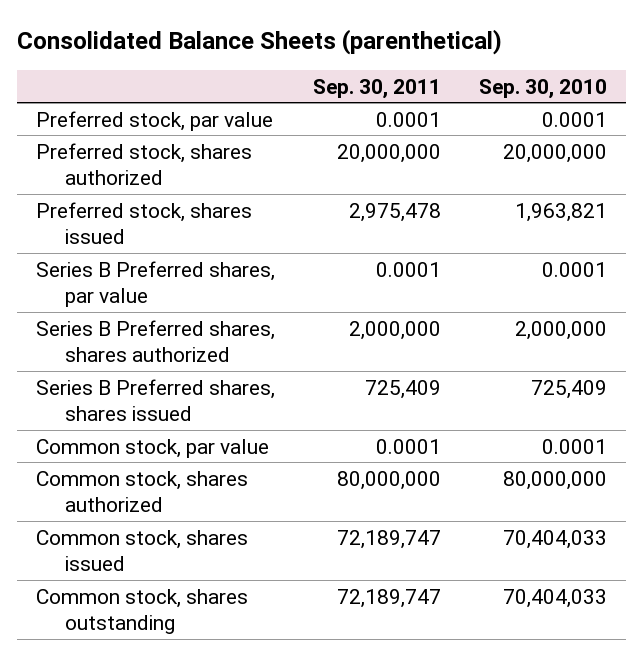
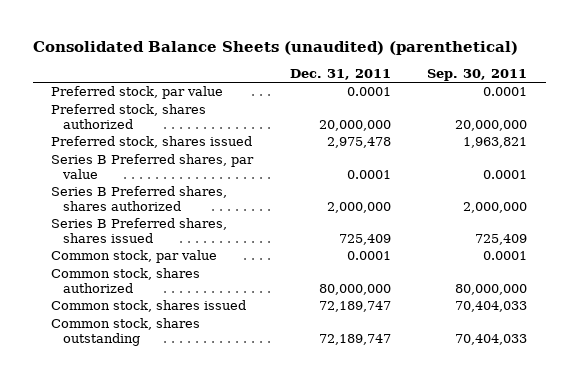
[16,29,502,56] Consolidated Balance Sheets (parenthetical) -> [32,41,518,56] Consolidated Balance Sheets (unaudited) (parenthetical)
[478,78,607,99] Sep. 30, 2010 -> none
none -> [289,68,391,80] Dec. 31, 2011
[348,202,441,222] 2,975,478 -> [463,137,528,149] 1,963,821
[336,529,441,549] 72,189,747 -> [455,301,528,313] 70,404,033
[336,588,441,608] 72,189,747 -> [455,333,528,345] 70,404,033

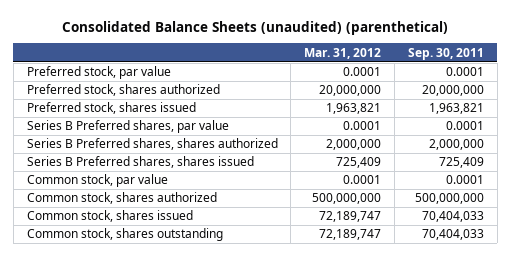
[289,68,391,80] Dec. 31, 2011 -> none
none -> [304,47,382,59] Mar. 31, 2012
[455,283,528,295] 80,000,000 -> [414,193,484,205] 500,000,000

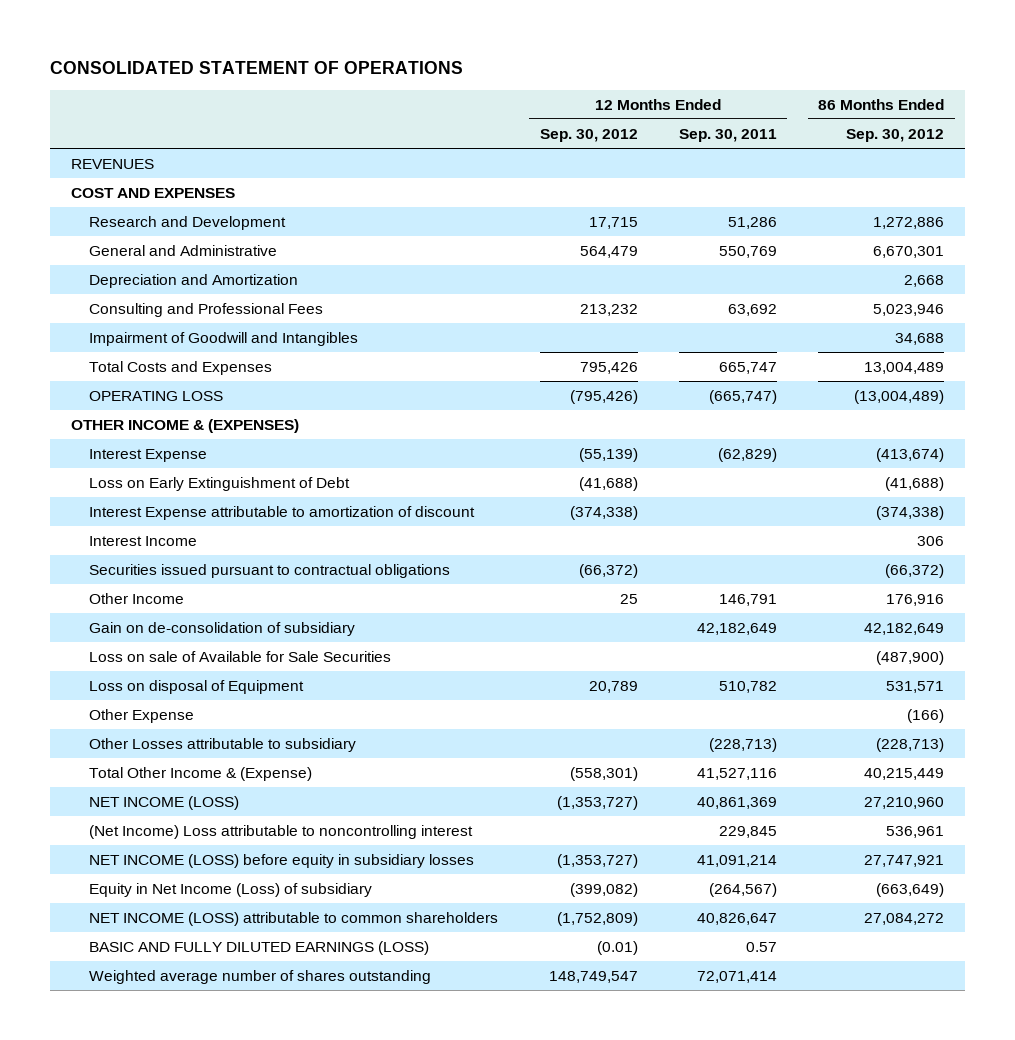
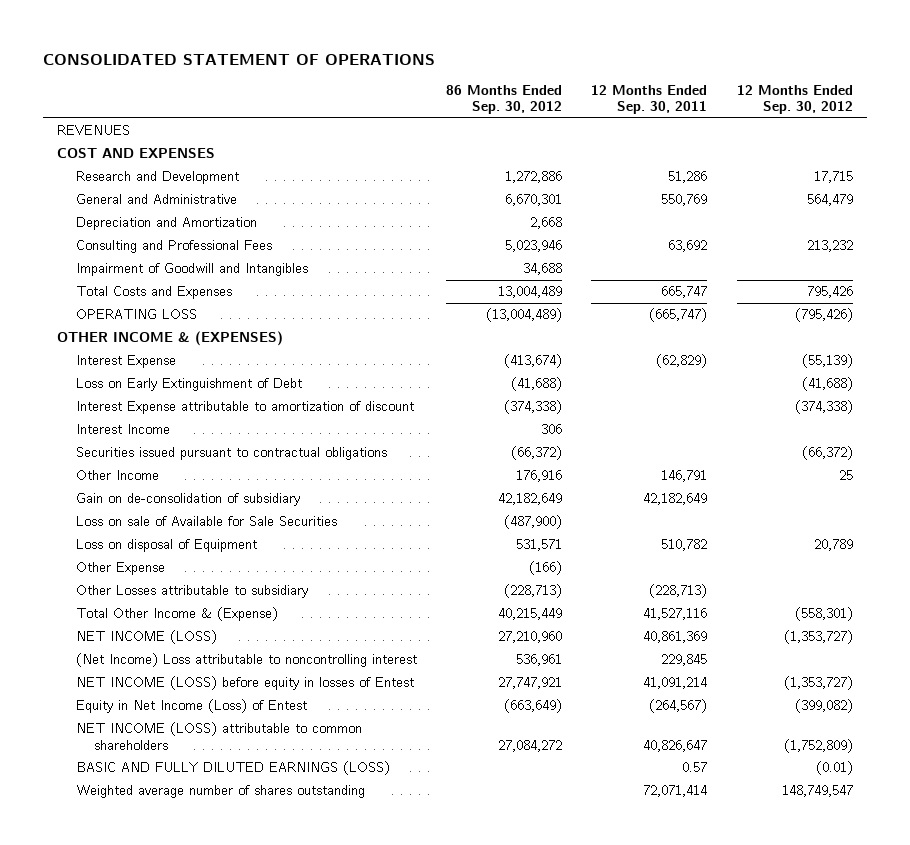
[89,853,475,868] NET INCOME (LOSS) before equity in subsidiary losses -> [75,676,414,691] NET INCOME (LOSS) before equity in losses of Entest
[89,882,373,897] Equity in Net Income (Loss) of subsidiary -> [75,699,307,714] Equity in Net Income (Loss) of Entest

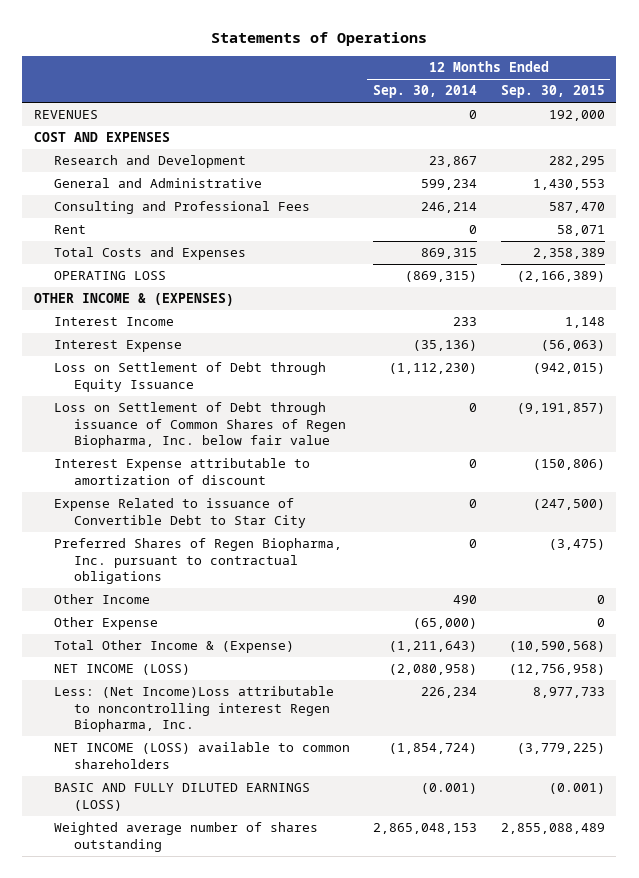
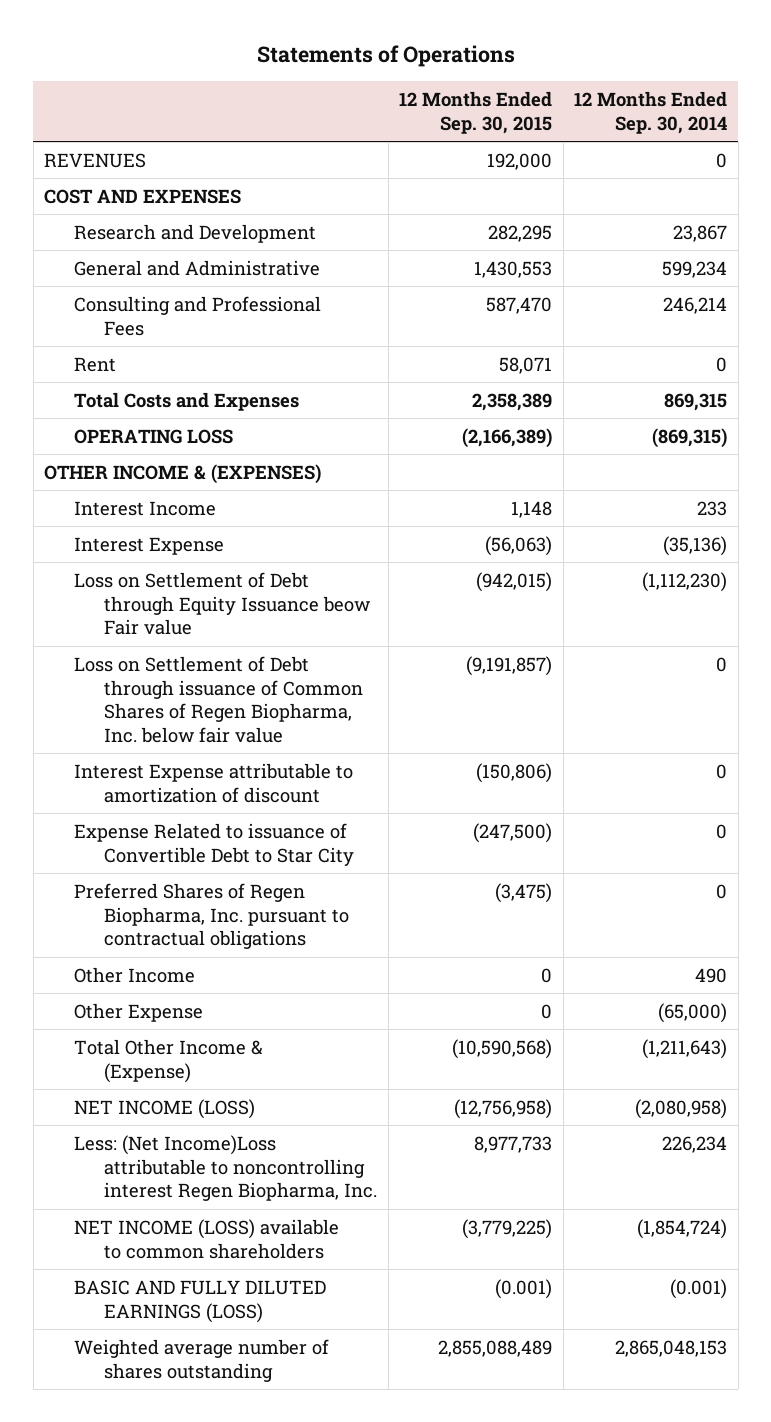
[54,362,327,392] Loss on Settlement of Debt through Equity Issuance -> [74,571,372,636] Loss on Settlement of Debt through Equity Issuance beow Fair value

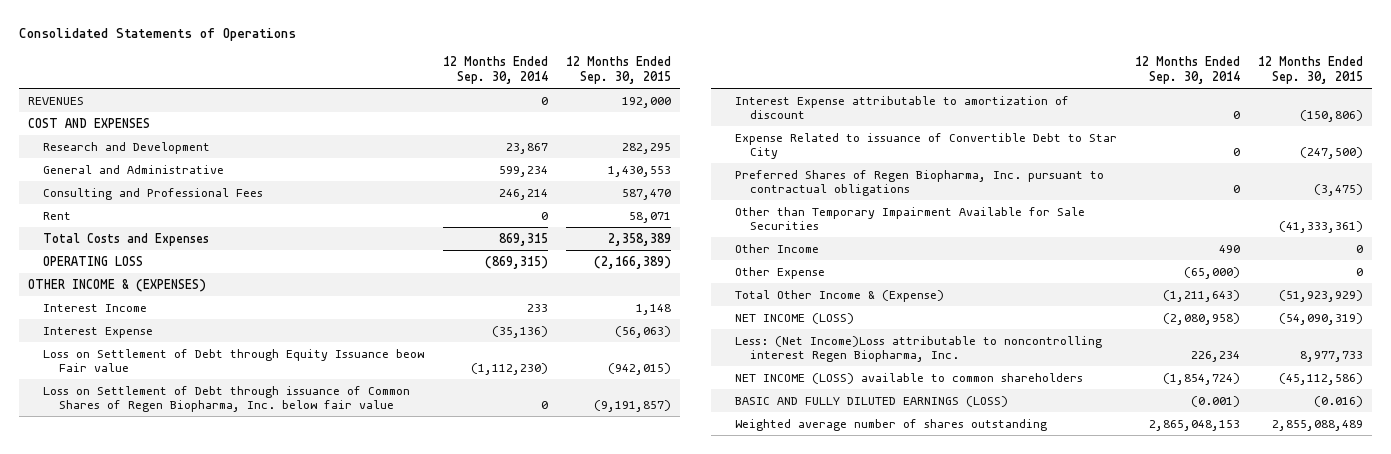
[256,45,515,68] Statements of Operations -> [19,28,297,42] Consolidated Statements of Operations
none -> [734,206,1085,231] Other than Temporary Impairment Available for Sale Securities
[452,1038,553,1059] (10,590,568) -> [1278,289,1363,302] (51,923,929)
[454,1098,553,1119] (12,756,958) -> [1278,312,1363,325] (54,090,319)
[462,1218,553,1239] (3,779,225) -> [1278,372,1363,385] (45,112,586)
[495,1278,553,1299] (0.001) -> [1313,395,1363,407] (0.016)

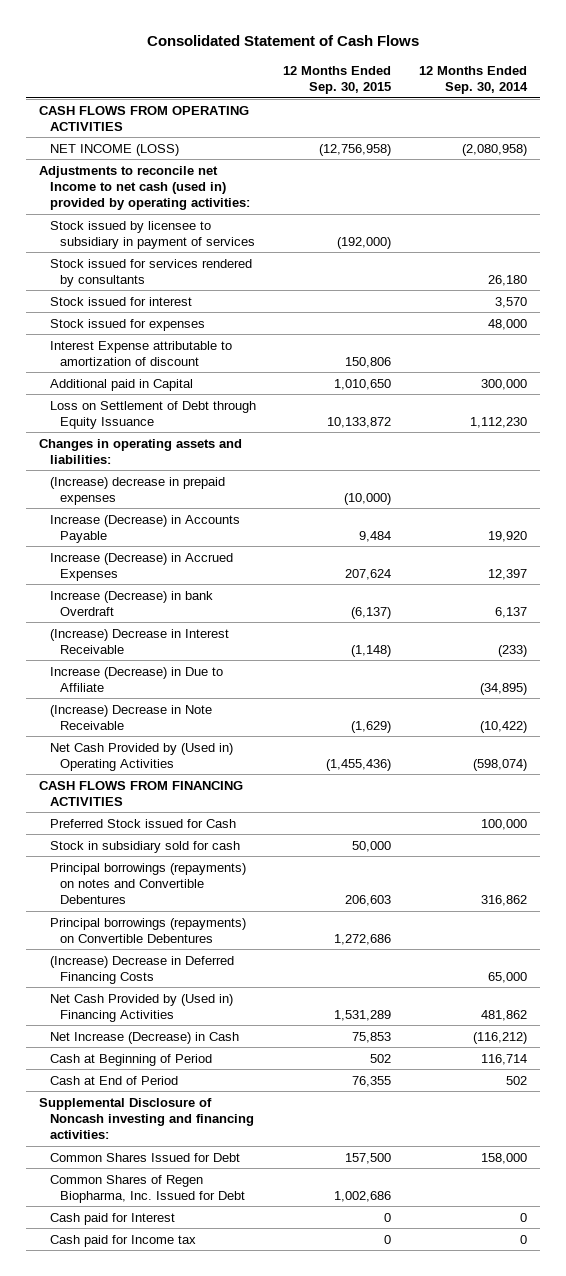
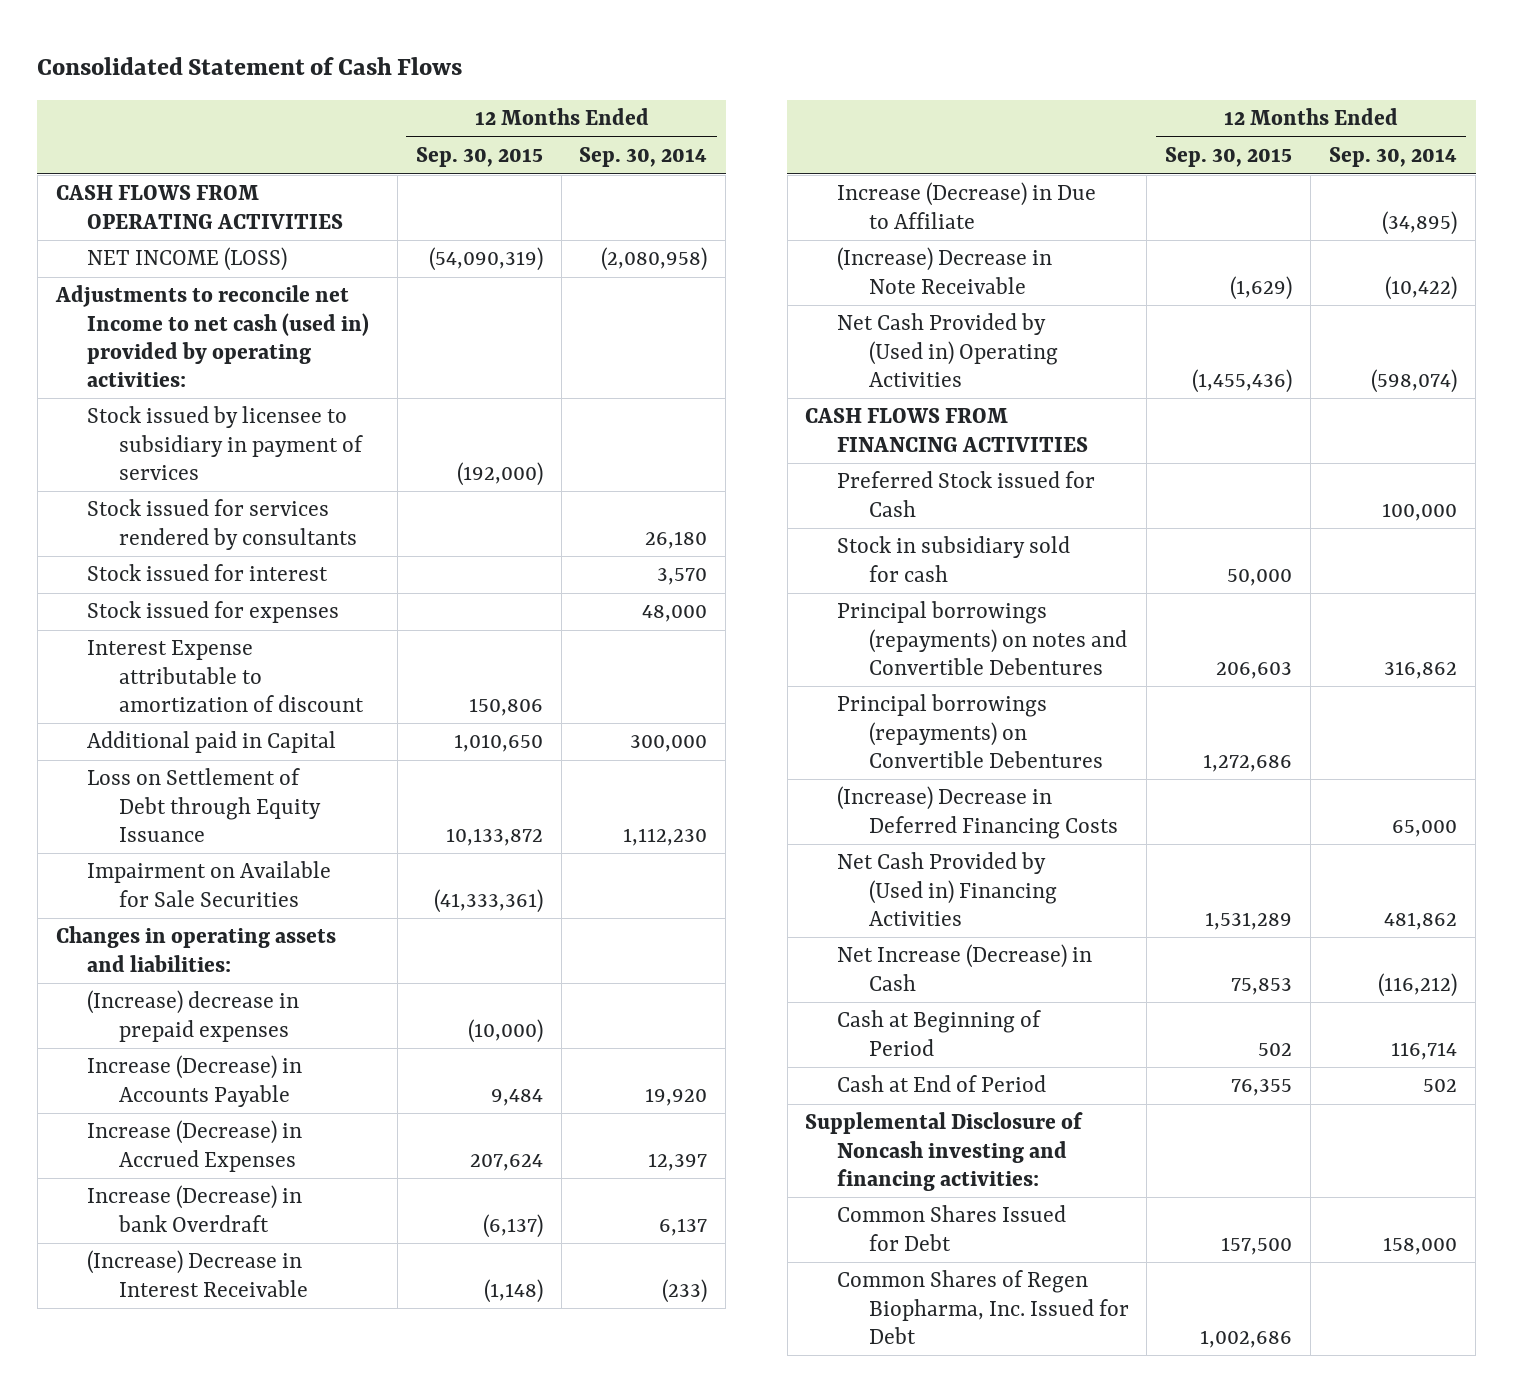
[319,143,392,156] (12,756,958) -> [428,247,543,272] (54,090,319)
none -> [87,861,332,907] Impairment on Available for Sale Securities
[49,1212,175,1225] Cash paid for Interest -> none
[49,1234,196,1247] Cash paid for Income tax -> none

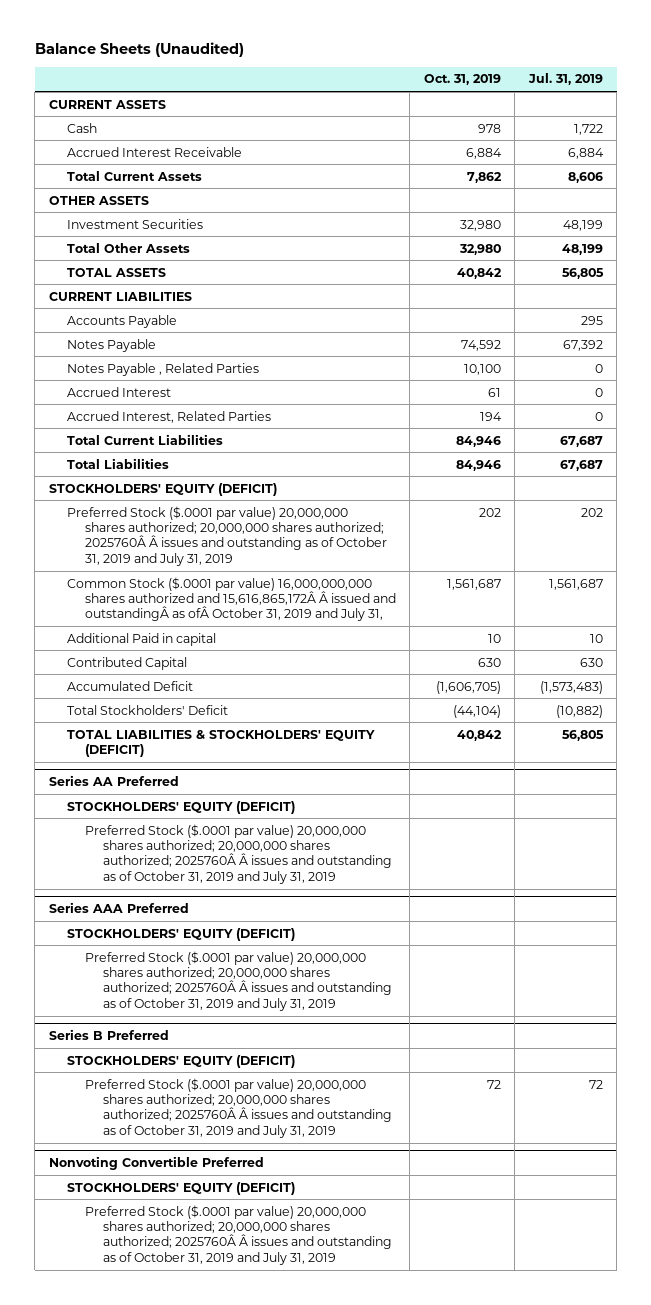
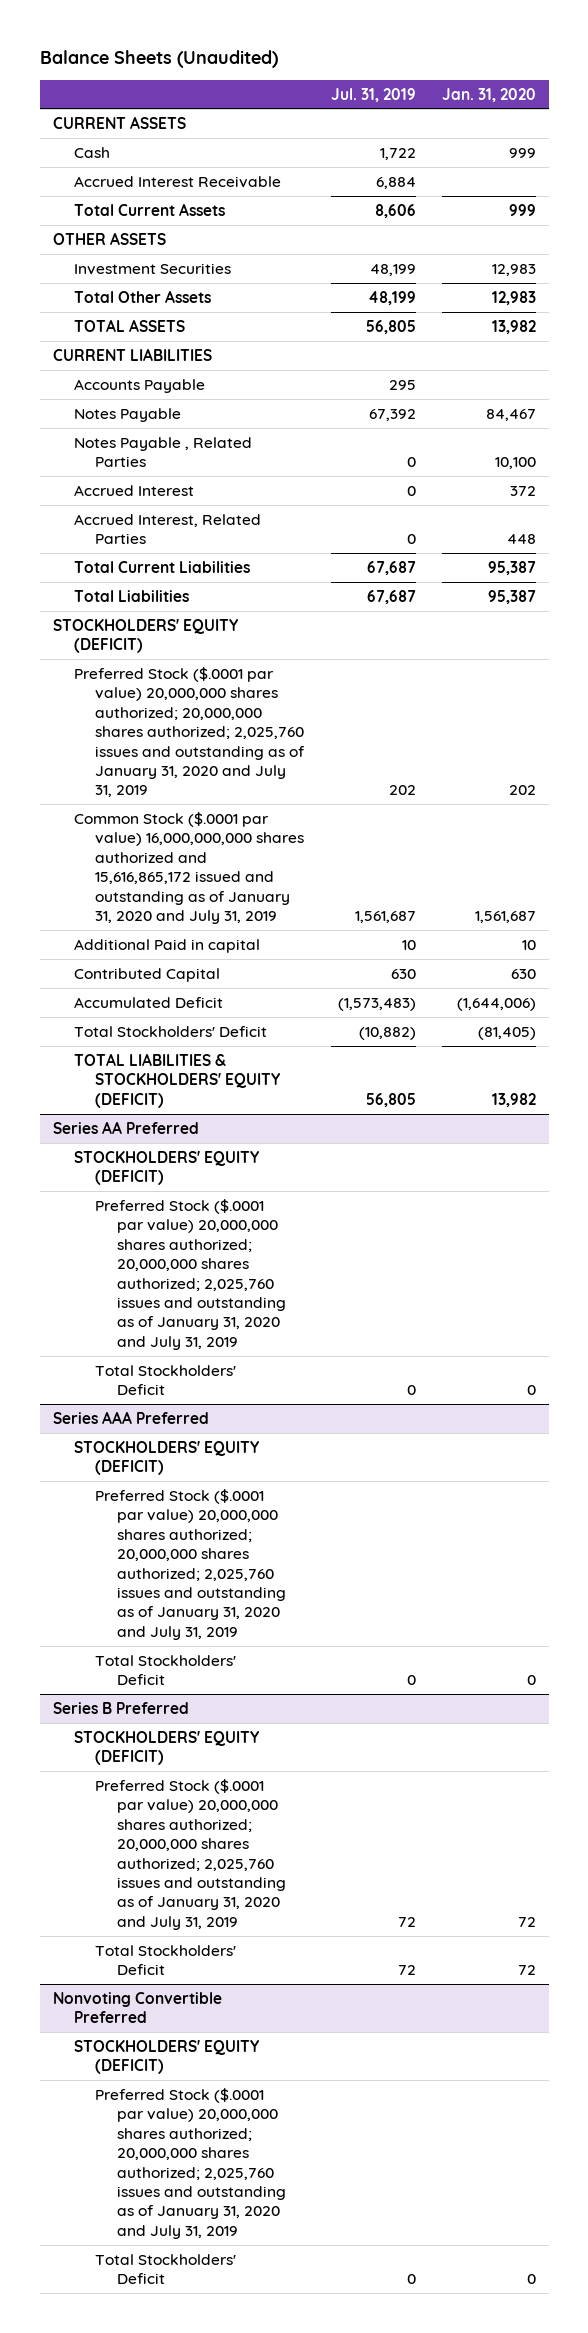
[423,74,501,86] Oct. 31, 2019 -> none
none -> [441,87,536,102] Jan. 31, 2020
[66,505,387,566] Preferred Stock ($.0001 par value) 20,000,000 shares authorized; 20,000,000 shares authorized; 2025760Â Â issues and outstanding as of October 31, 2019 and July 31, 2019 -> [74,667,306,798] Preferred Stock ($.0001 par value) 20,000,000 shares authorized; 20,000,000 shares authorized; 2,025,760 issues and outstanding as of January 31, 2020 and July 31, 2019
[66,576,396,622] Common Stock ($.0001 par value) 16,000,000,000 shares authorized and 15,616,865,172Â Â issued and outstandingÂ as ofÂ October 31, 2019 and July 31, -> [74,812,305,924] Common Stock ($.0001 par value) 16,000,000,000 shares authorized and 15,616,865,172 issued and outstanding as of January 31, 2020 and July 31, 2019
[84,823,392,884] Preferred Stock ($.0001 par value) 20,000,000 shares authorized; 20,000,000 shares authorized; 2025760Â Â issues and outstanding as of October 31, 2019 and July 31, 2019 -> [95,1199,286,1350] Preferred Stock ($.0001 par value) 20,000,000 shares authorized; 20,000,000 shares authorized; 2,025,760 issues and outstanding as of January 31, 2020 and July 31, 2019
none -> [95,1365,237,1396] Total Stockholders' Deficit
[84,950,392,1011] Preferred Stock ($.0001 par value) 20,000,000 shares authorized; 20,000,000 shares authorized; 2025760Â Â issues and outstanding as of October 31, 2019 and July 31, 2019 -> [95,1489,286,1640] Preferred Stock ($.0001 par value) 20,000,000 shares authorized; 20,000,000 shares authorized; 2,025,760 issues and outstanding as of January 31, 2020 and July 31, 2019
none -> [95,1655,237,1686] Total Stockholders' Deficit
[84,1077,392,1138] Preferred Stock ($.0001 par value) 20,000,000 shares authorized; 20,000,000 shares authorized; 2025760Â Â issues and outstanding as of October 31, 2019 and July 31, 2019 -> [95,1779,286,1930] Preferred Stock ($.0001 par value) 20,000,000 shares authorized; 20,000,000 shares authorized; 2,025,760 issues and outstanding as of January 31, 2020 and July 31, 2019
none -> [95,1945,237,1976] Total Stockholders' Deficit
[84,1204,392,1265] Preferred Stock ($.0001 par value) 20,000,000 shares authorized; 20,000,000 shares authorized; 2025760Â Â issues and outstanding as of October 31, 2019 and July 31, 2019 -> [95,2088,286,2239] Preferred Stock ($.0001 par value) 20,000,000 shares authorized; 20,000,000 shares authorized; 2,025,760 issues and outstanding as of January 31, 2020 and July 31, 2019
none -> [95,2254,237,2285] Total Stockholders' Deficit

